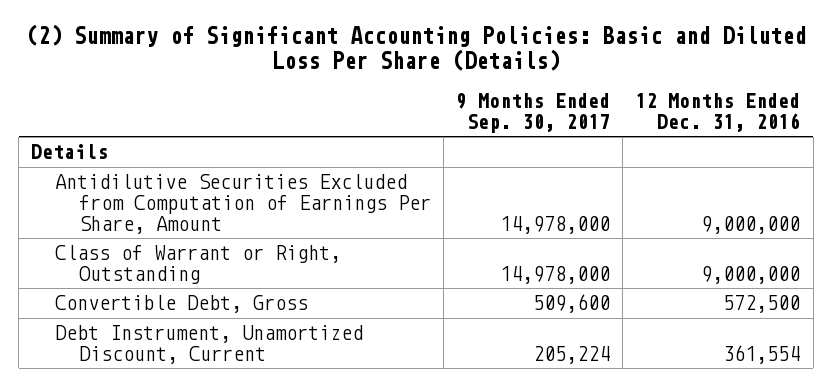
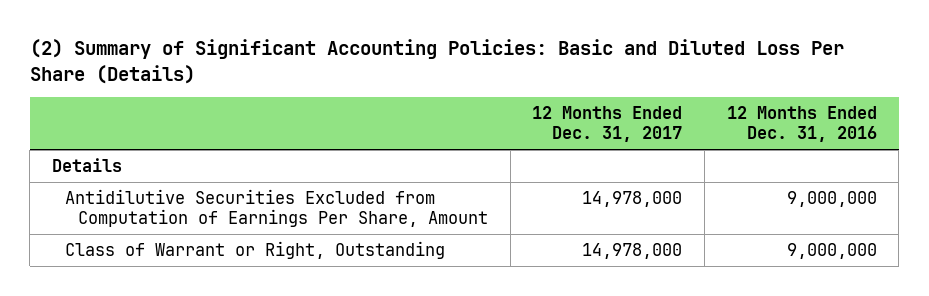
[455,92,610,133] 9 Months Ended Sep. 30, 2017 -> none
none -> [532,105,683,143] 12 Months Ended Dec. 31, 2017
[54,295,308,314] Convertible Debt, Gross -> none
[54,325,363,365] Debt Instrument, Unamortized Discount, Current -> none

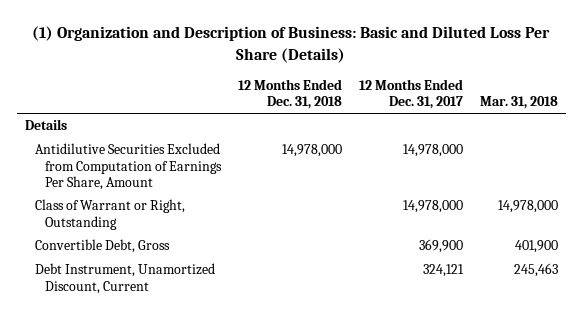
[29,39,844,84] (2) Summary of Significant Accounting Policies: Basic and Diluted Loss Per Share (Details) -> [32,26,551,63] (1) Organization and Description of Business: Basic and Diluted Loss Per Share (Details)
[726,105,877,143] 12 Months Ended Dec. 31, 2016 -> none
none -> [237,78,342,110] 12 Months Ended Dec. 31, 2018
none -> [479,96,558,110] Mar. 31, 2018
none -> [34,239,170,254] Convertible Debt, Gross
none -> [34,263,215,294] Debt Instrument, Unamortized Discount, Current

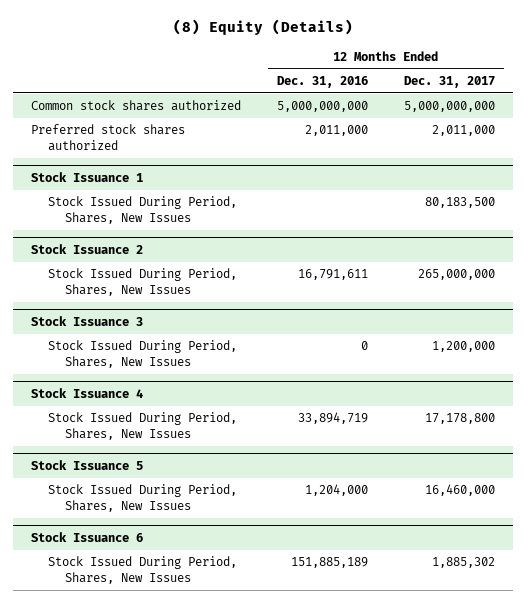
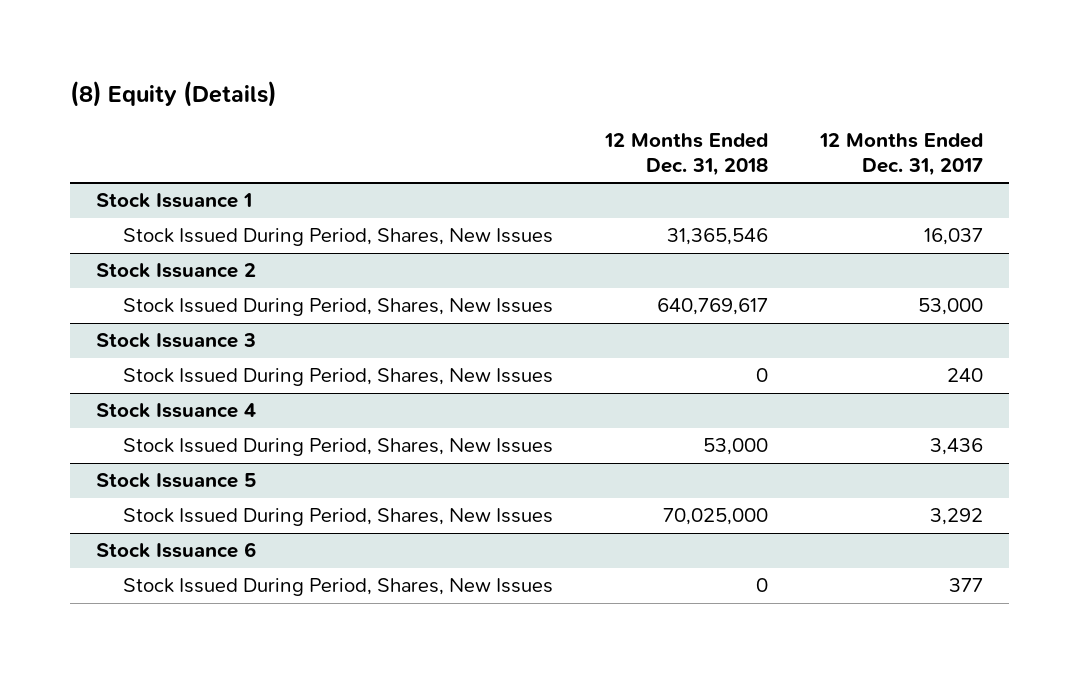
[277,76,369,89] Dec. 31, 2016 -> none
none -> [604,133,769,176] 12 Months Ended Dec. 31, 2018
[31,100,242,112] Common stock shares authorized -> none
[31,124,186,152] Preferred stock shares authorized -> none
[425,197,496,209] 80,183,500 -> [924,228,984,246] 16,037
[418,269,496,281] 265,000,000 -> [918,298,984,316] 53,000
[432,341,496,353] 1,200,000 -> [947,368,984,383] 240
[425,413,496,425] 17,178,800 -> [930,438,984,456] 3,436
[425,484,496,497] 16,460,000 -> [930,508,984,526] 3,292
[432,557,496,569] 1,885,302 -> [949,578,984,593] 377

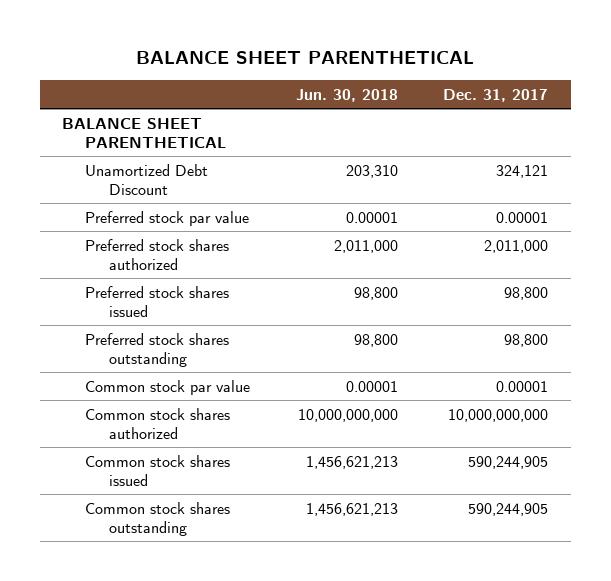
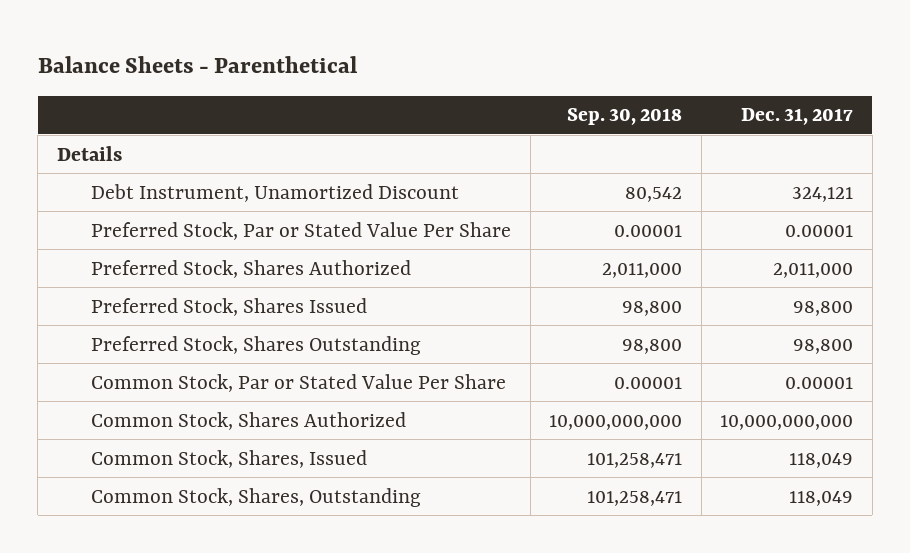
[136,51,475,65] BALANCE SHEET PARENTHETICAL -> [37,55,357,73] Balance Sheets - Parenthetical
[295,88,398,102] Jun. 30, 2018 -> none
none -> [567,108,683,126] Sep. 30, 2018
[62,117,227,148] BALANCE SHEET PARENTHETICAL -> none
none -> [56,145,122,161] Details
[85,163,209,195] Unamortized Debt Discount -> [91,183,460,202] Debt Instrument, Unamortized Discount
[85,210,250,226] Preferred stock par value -> [91,221,512,240] Preferred Stock, Par or Stated Value Per Share
[85,238,230,270] Preferred stock shares authorized -> [91,259,412,278] Preferred Stock, Shares Authorized
[85,285,230,317] Preferred stock shares issued -> [91,297,368,316] Preferred Stock, Shares Issued
[85,332,230,367] Preferred stock shares outstanding -> [91,335,422,355] Preferred Stock, Shares Outstanding
[85,379,251,395] Common stock par value -> [91,373,507,392] Common Stock, Par or Stated Value Per Share
[85,407,231,439] Common stock shares authorized -> [91,411,407,430] Common Stock, Shares Authorized
[85,454,231,486] Common stock shares issued -> [91,449,368,468] Common Stock, Shares, Issued
[468,455,549,469] 590,244,905 -> [789,452,854,468] 118,049
[85,501,231,536] Common stock shares outstanding -> [91,487,422,507] Common Stock, Shares, Outstanding
[468,502,549,516] 590,244,905 -> [789,490,854,506] 118,049

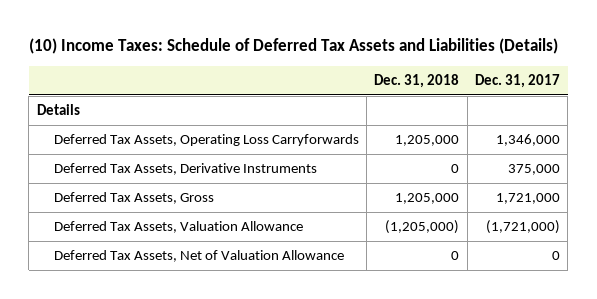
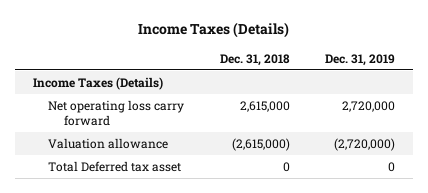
[28,38,558,55] (10) Income Taxes: Schedule of Deferred Tax Assets and Liabilities (Details) -> [138,22,290,39] Income Taxes (Details)
[475,74,561,89] Dec. 31, 2017 -> none
none -> [325,53,396,66] Dec. 31, 2019
[53,163,317,176] Deferred Tax Assets, Derivative Instruments -> none
[53,192,214,205] Deferred Tax Assets, Gross -> none
[36,104,80,116] Details -> [33,77,164,91] Income Taxes (Details)
[53,134,359,147] Deferred Tax Assets, Operating Loss Carryforwards -> [48,100,185,127] Net operating loss carry forward
[395,135,460,147] 1,205,000 -> [239,101,290,113] 2,615,000
[53,221,303,234] Deferred Tax Assets, Valuation Allowance -> [48,138,169,150] Valuation allowance
[385,220,460,235] (1,205,000) -> [231,138,290,152] (2,615,000)
[53,250,344,263] Deferred Tax Assets, Net of Valuation Allowance -> [48,161,182,173] Total Deferred tax asset

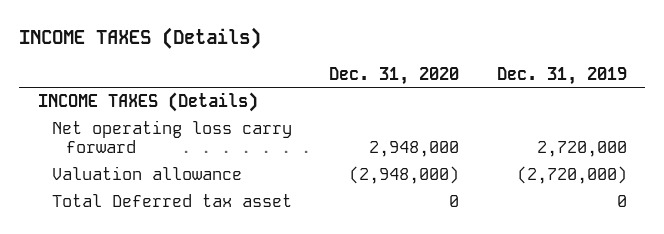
[138,22,290,39] Income Taxes (Details) -> [18,27,261,50] INCOME TAXES (Details)
[219,53,290,66] Dec. 31, 2018 -> none
none -> [329,66,460,85] Dec. 31, 2020
[33,77,164,91] Income Taxes (Details) -> [37,92,258,113] INCOME TAXES (Details)

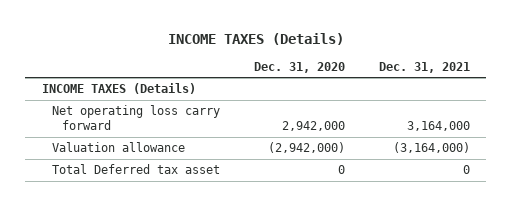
[496,66,627,85] Dec. 31, 2019 -> none
none -> [378,61,470,73] Dec. 31, 2021
[369,141,460,158] 2,948,000 -> [281,120,345,131] 2,942,000
[349,166,460,185] (2,948,000) -> [267,142,345,154] (2,942,000)

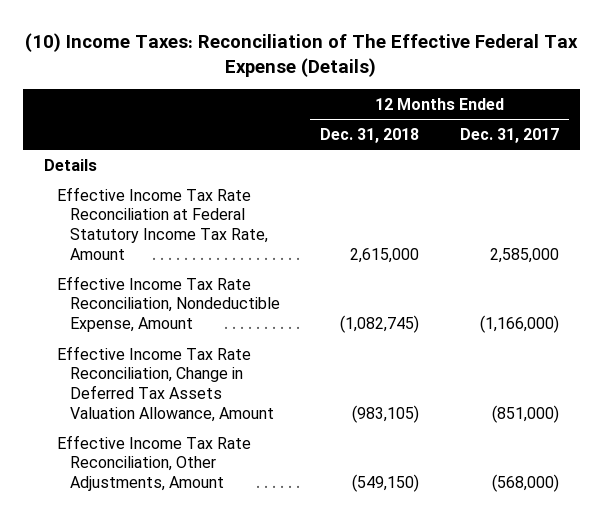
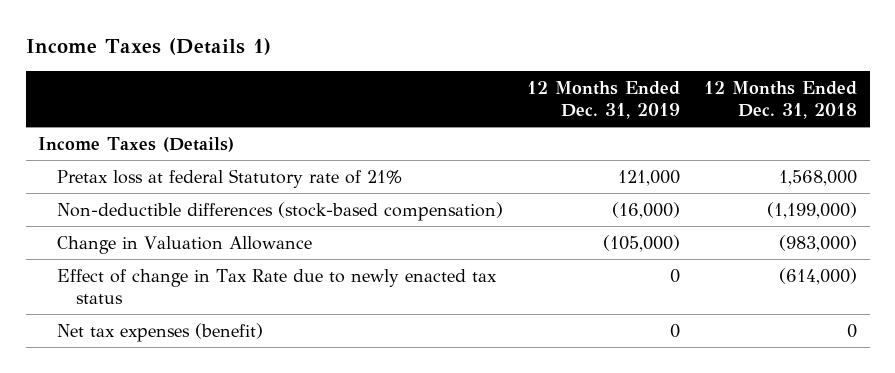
[25,33,579,77] (10) Income Taxes: Reconciliation of The Effective Federal Tax Expense (Details) -> [25,38,271,56] Income Taxes (Details 1)
[460,127,560,143] Dec. 31, 2017 -> none
none -> [527,81,681,119] 12 Months Ended Dec. 31, 2019
[56,275,280,333] Effective Income Tax Rate Reconciliation, Nondeductible Expense, Amount -> none
[56,434,251,492] Effective Income Tax Rate Reconciliation, Other Adjustments, Amount -> none
[43,158,97,171] Details -> [37,136,234,152] Income Taxes (Details)
[56,186,268,260] Effective Income Tax Rate Reconciliation at Federal Statutory Income Tax Rate, Amount -> [56,168,402,188] Pretax loss at federal Statutory rate of 21%
[350,247,420,263] 2,615,000 -> [779,169,858,186] 1,568,000
none -> [56,201,503,221] Non-deductible differences (stock-based compensation)
[56,345,274,422] Effective Income Tax Rate Reconciliation, Change in Deferred Tax Assets Valuation Allowance, Amount -> [56,235,312,254] Change in Valuation Allowance
[352,404,420,423] (983,105) -> [779,234,858,252] (983,000)
none -> [56,268,497,304] Effect of change in Tax Rate due to newly enacted tax status
none -> [56,322,263,342] Net tax expenses (benefit)

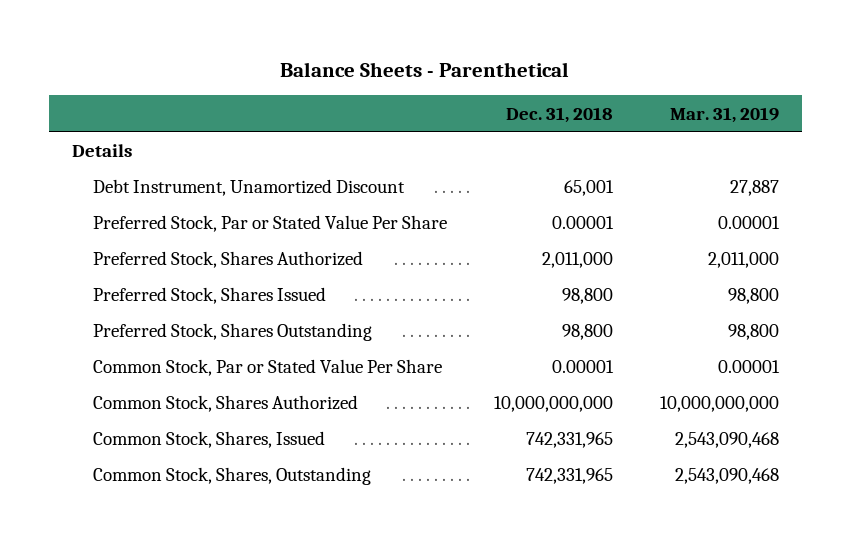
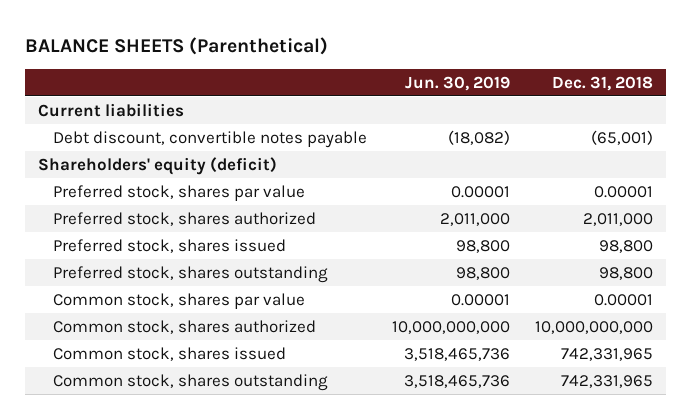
[280,62,570,78] Balance Sheets - Parenthetical -> [25,36,329,55] BALANCE SHEETS (Parenthetical)
[669,106,779,123] Mar. 31, 2019 -> none
none -> [405,75,511,91] Jun. 30, 2019
[72,144,133,158] Details -> none
[92,179,405,197] Debt Instrument, Unamortized Discount -> none
none -> [37,102,184,117] Current liabilities
none -> [53,130,368,148] Debt discount, convertible notes payable
none -> [37,156,277,175] Shareholders' equity (deficit)
[92,215,447,233] Preferred Stock, Par or Stated Value Per Share -> [53,184,306,201] Preferred stock, shares par value
[92,251,363,269] Preferred Stock, Shares Authorized -> [53,211,317,226] Preferred stock, shares authorized
[92,287,326,305] Preferred Stock, Shares Issued -> [53,238,287,253] Preferred stock, shares issued
[92,323,372,342] Preferred Stock, Shares Outstanding -> [53,265,329,283] Preferred stock, shares outstanding
[92,359,442,377] Common Stock, Par or Stated Value Per Share -> [53,292,306,309] Common stock, shares par value
[92,395,358,413] Common Stock, Shares Authorized -> [53,319,317,334] Common stock, shares authorized
[92,431,325,449] Common Stock, Shares, Issued -> [53,346,287,361] Common stock, shares issued
[92,467,371,486] Common Stock, Shares, Outstanding -> [53,373,329,391] Common stock, shares outstanding

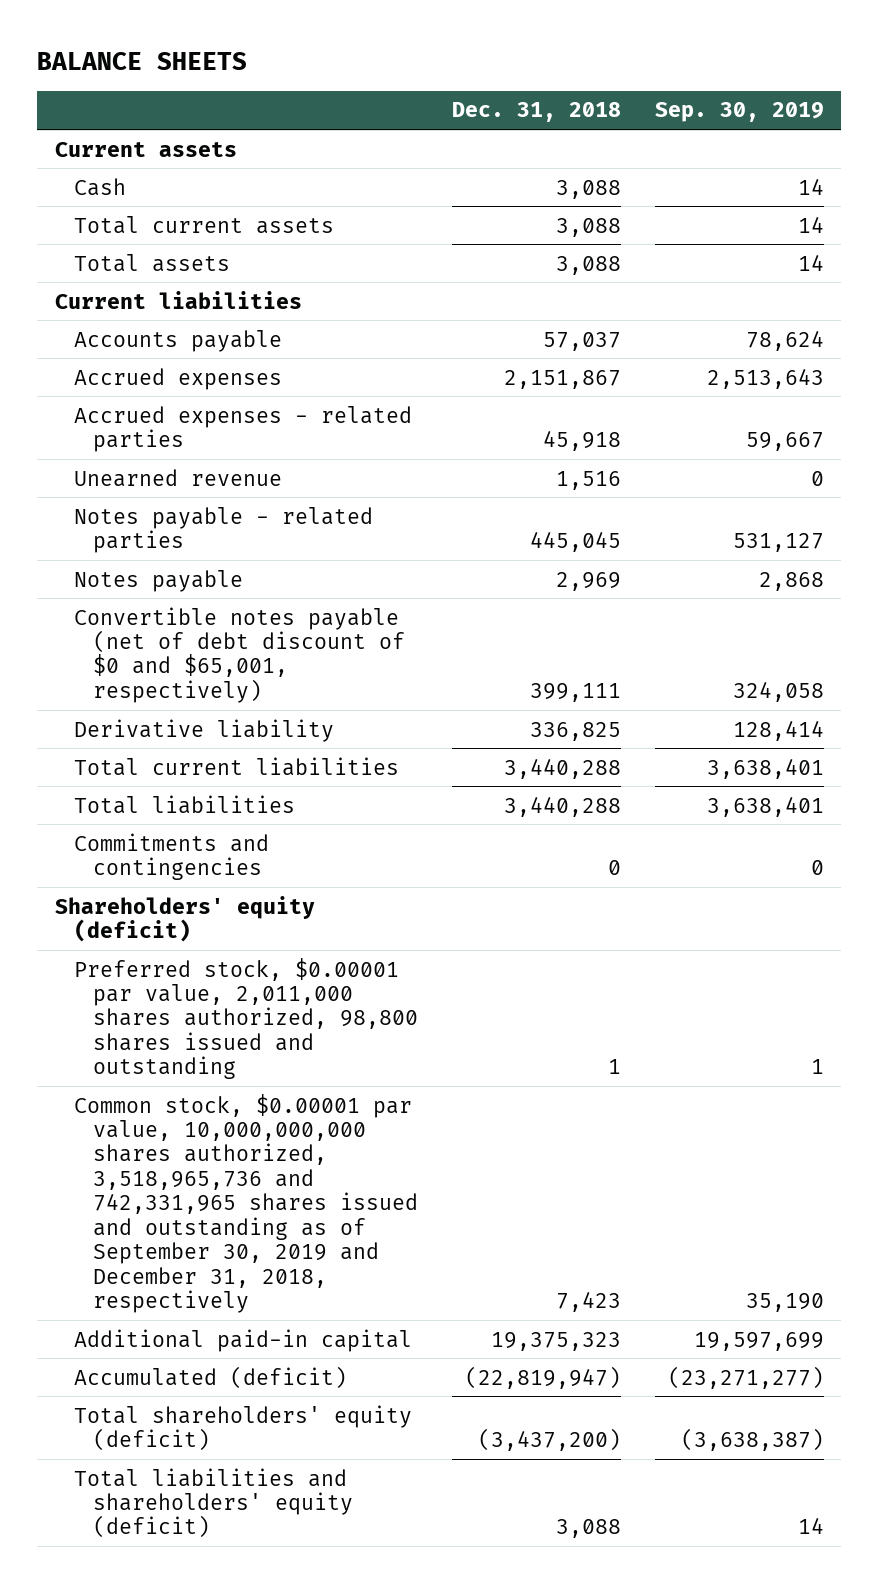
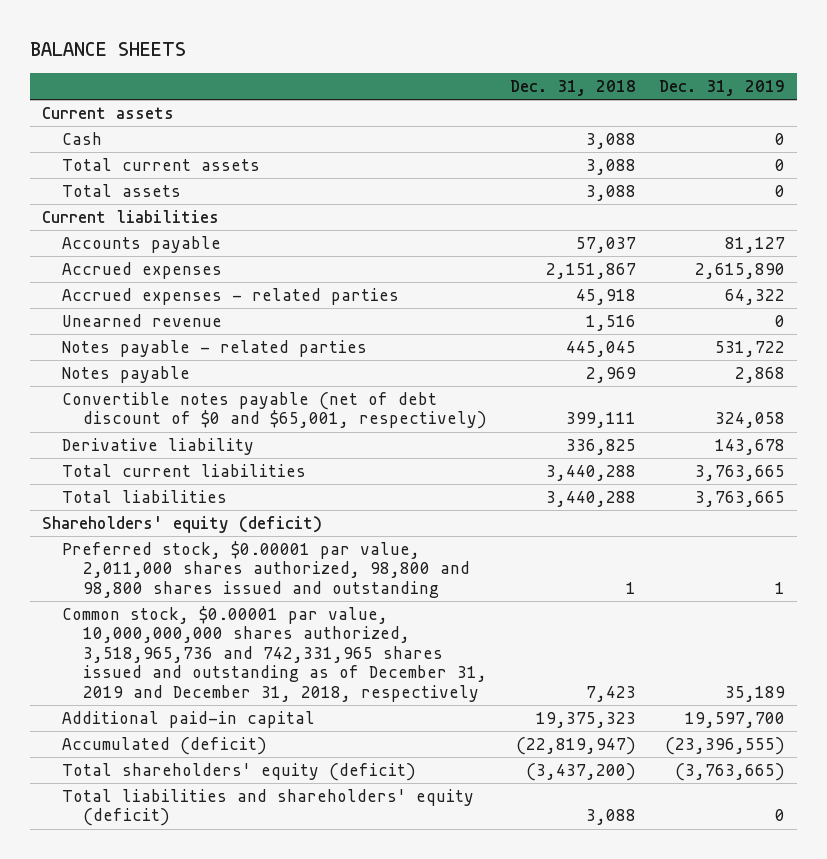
[655,102,825,123] Sep. 30, 2019 -> none
none -> [659,80,786,97] Dec. 31, 2019
[73,832,269,880] Commitments and contingencies -> none
[73,957,418,1080] Preferred stock, $0.00001 par value, 2,011,000 shares authorized, 98,800 shares issued and outstanding -> [62,540,470,598] Preferred stock, $0.00001 par value, 2,011,000 shares authorized, 98,800 and 98,800 shares issued and outstanding
[73,1093,418,1314] Common stock, $0.00001 par value, 10,000,000,000 shares authorized, 3,518,965,736 and 742,331,965 shares issued and outstanding as of September 30, 2019 and December 31, 2018, respectively -> [62,605,487,702] Common stock, $0.00001 par value, 10,000,000,000 shares authorized, 3,518,965,736 and 742,331,965 shares issued and outstanding as of December 31, 2019 and December 31, 2018, respectively

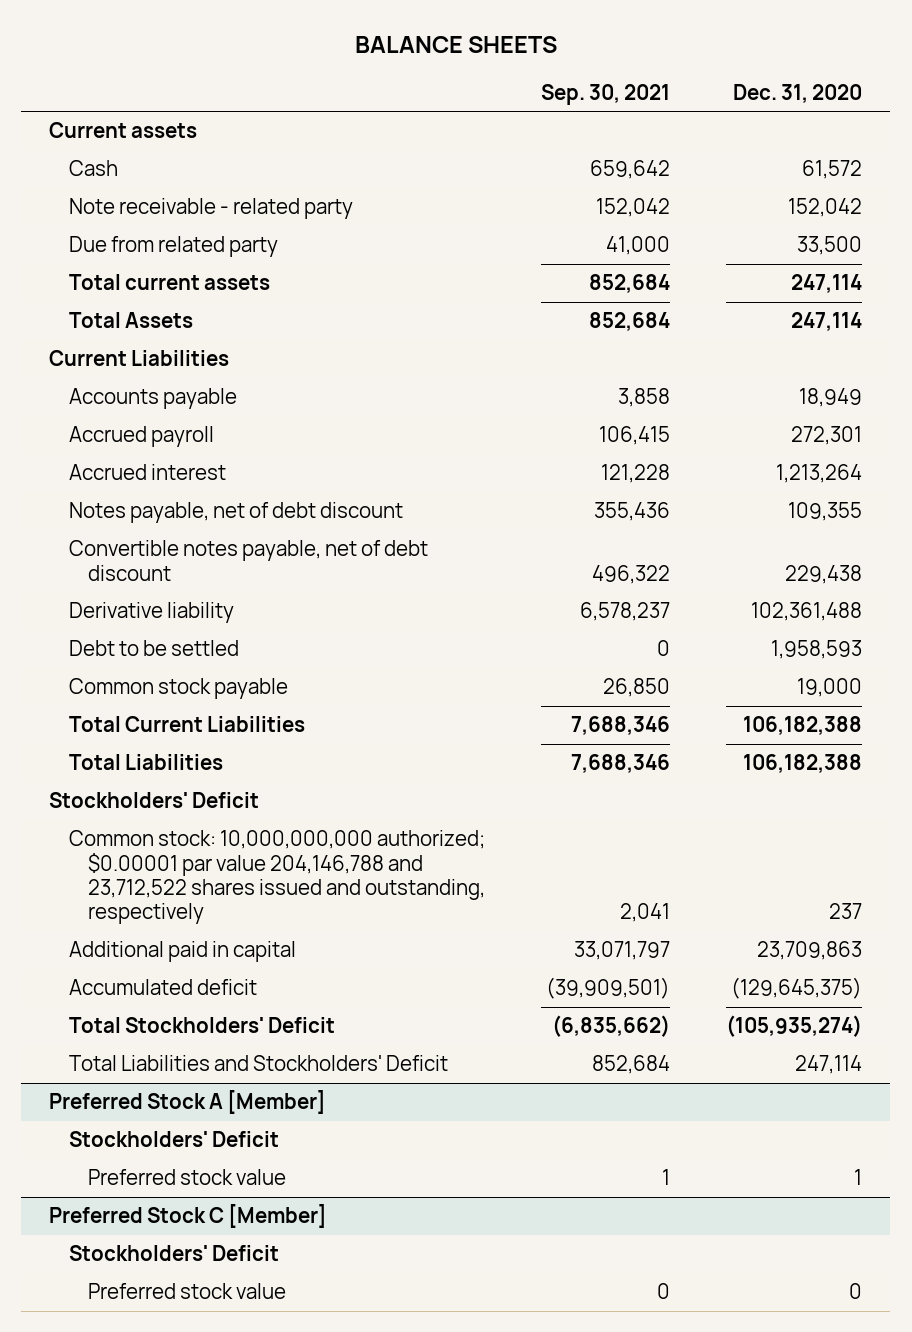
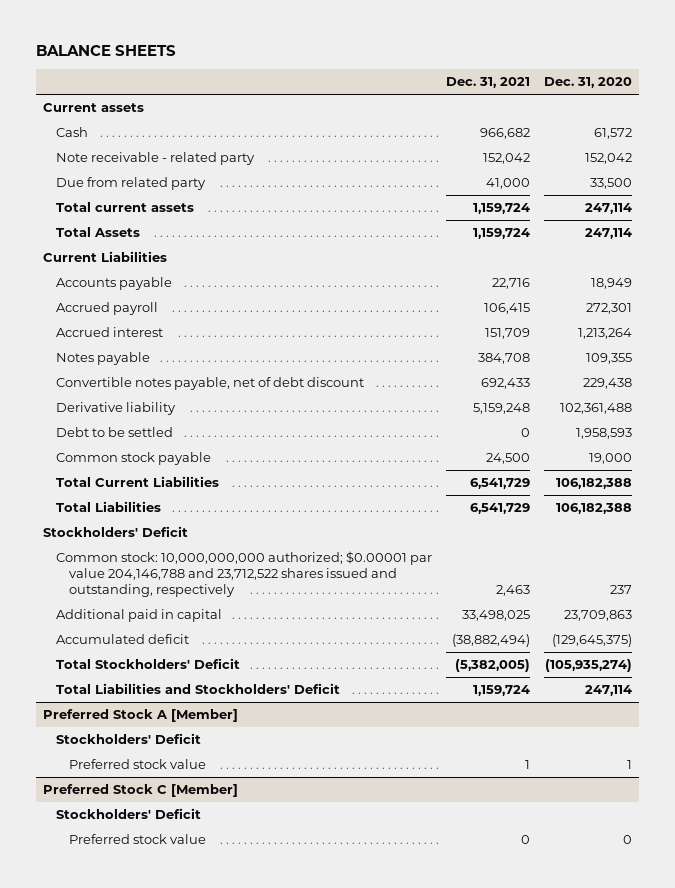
[540,83,670,105] Sep. 30, 2021 -> none
none -> [445,77,530,89] Dec. 31, 2021
[68,502,403,524] Notes payable, net of debt discount -> [55,351,150,365] Notes payable

